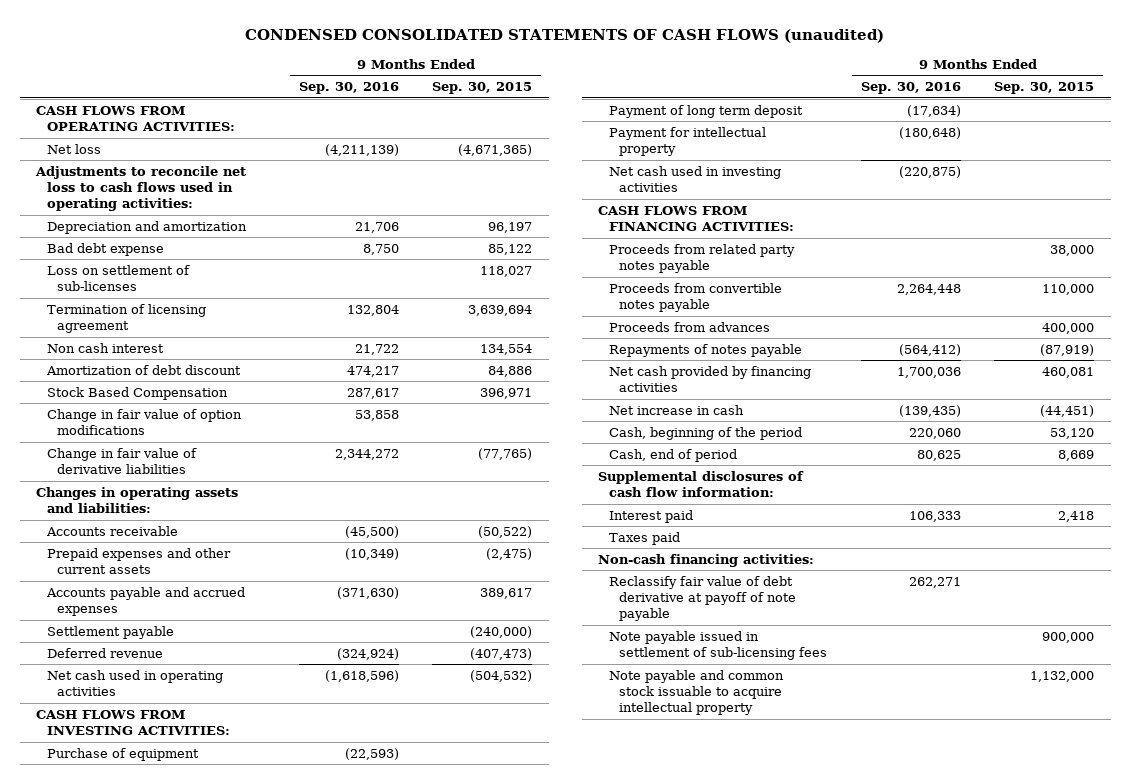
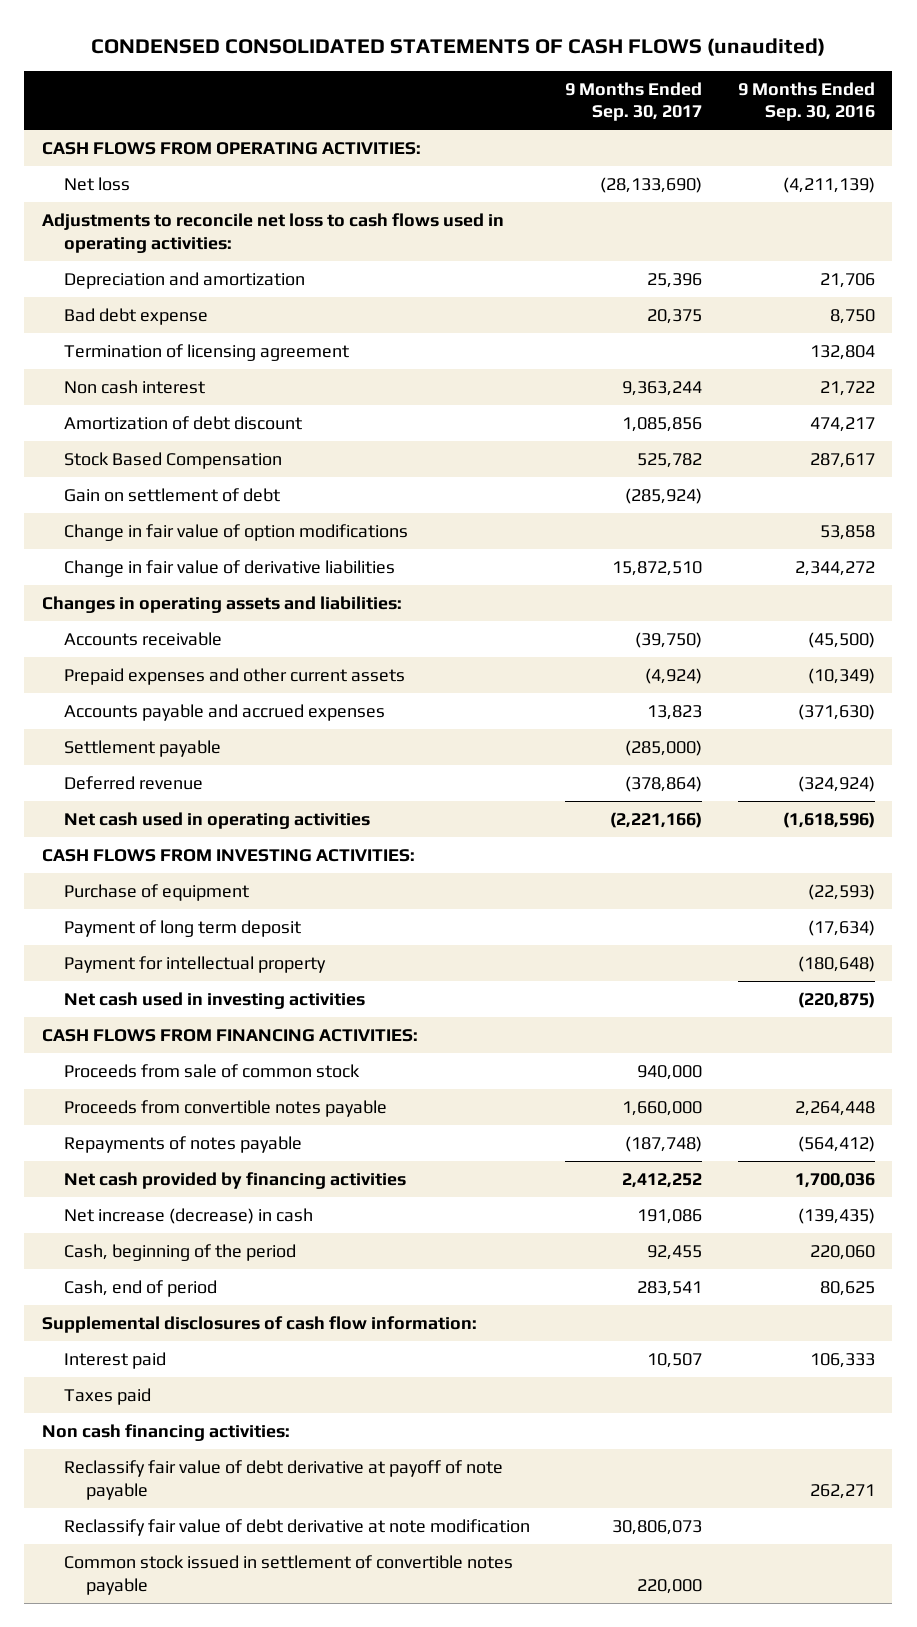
[432,82,533,95] Sep. 30, 2015 -> none
none -> [565,81,703,122] 9 Months Ended Sep. 30, 2017
[46,264,190,292] Loss on settlement of sub-licenses -> none
none -> [64,488,281,503] Gain on settlement of debt
[608,243,795,274] Proceeds from related party notes payable -> none
none -> [64,1064,361,1079] Proceeds from sale of common stock
[608,321,770,332] Proceeds from advances -> none
[608,404,744,415] Net increase in cash -> [64,1208,314,1225] Net increase (decrease) in cash
[598,553,815,567] Non-cash financing activities: -> [42,1424,291,1442] Non cash financing activities:
[608,630,828,661] Note payable issued in settlement of sub-licensing fees -> none
[608,669,784,716] Note payable and common stock issuable to acquire intellectual property -> none
none -> [64,1519,531,1537] Reclassify fair value of debt derivative at note modification
none -> [64,1555,514,1595] Common stock issued in settlement of convertible notes payable

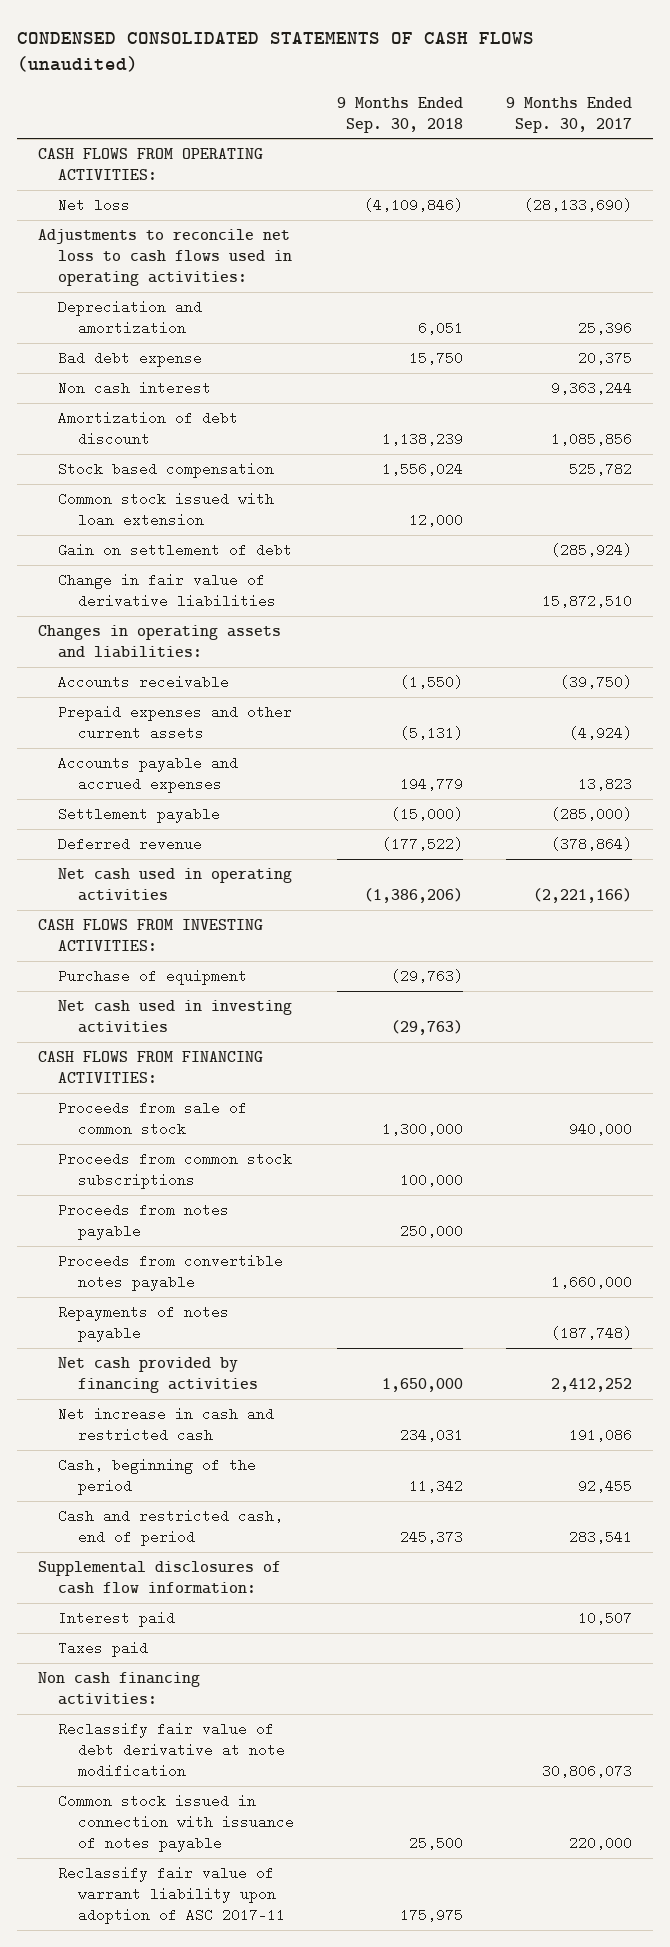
[737,81,875,122] 9 Months Ended Sep. 30, 2016 -> none
none -> [337,96,464,133] 9 Months Ended Sep. 30, 2018
[64,344,350,362] Termination of licensing agreement -> none
[64,452,283,470] Stock Based Compensation -> [58,462,275,479] Stock based compensation
none -> [58,492,275,528] Common stock issued with loan extension
[64,524,409,542] Change in fair value of option modifications -> none
[64,920,302,938] Payment of long term deposit -> none
[64,956,327,974] Payment for intellectual property -> none
none -> [58,1152,293,1190] Proceeds from common stock subscriptions
none -> [58,1203,230,1241] Proceeds from notes payable
[64,1208,314,1225] Net increase (decrease) in cash -> [58,1407,275,1443] Net increase in cash and restricted cash
[64,1280,218,1298] Cash, end of period -> [58,1509,284,1547] Cash and restricted cash, end of period
[64,1460,504,1500] Reclassify fair value of debt derivative at payoff of note payable -> none
[64,1555,514,1595] Common stock issued in settlement of convertible notes payable -> [58,1794,295,1853] Common stock issued in connection with issuance of notes payable
none -> [58,1866,286,1925] Reclassify fair value of warrant liability upon adoption of ASC 2017-11

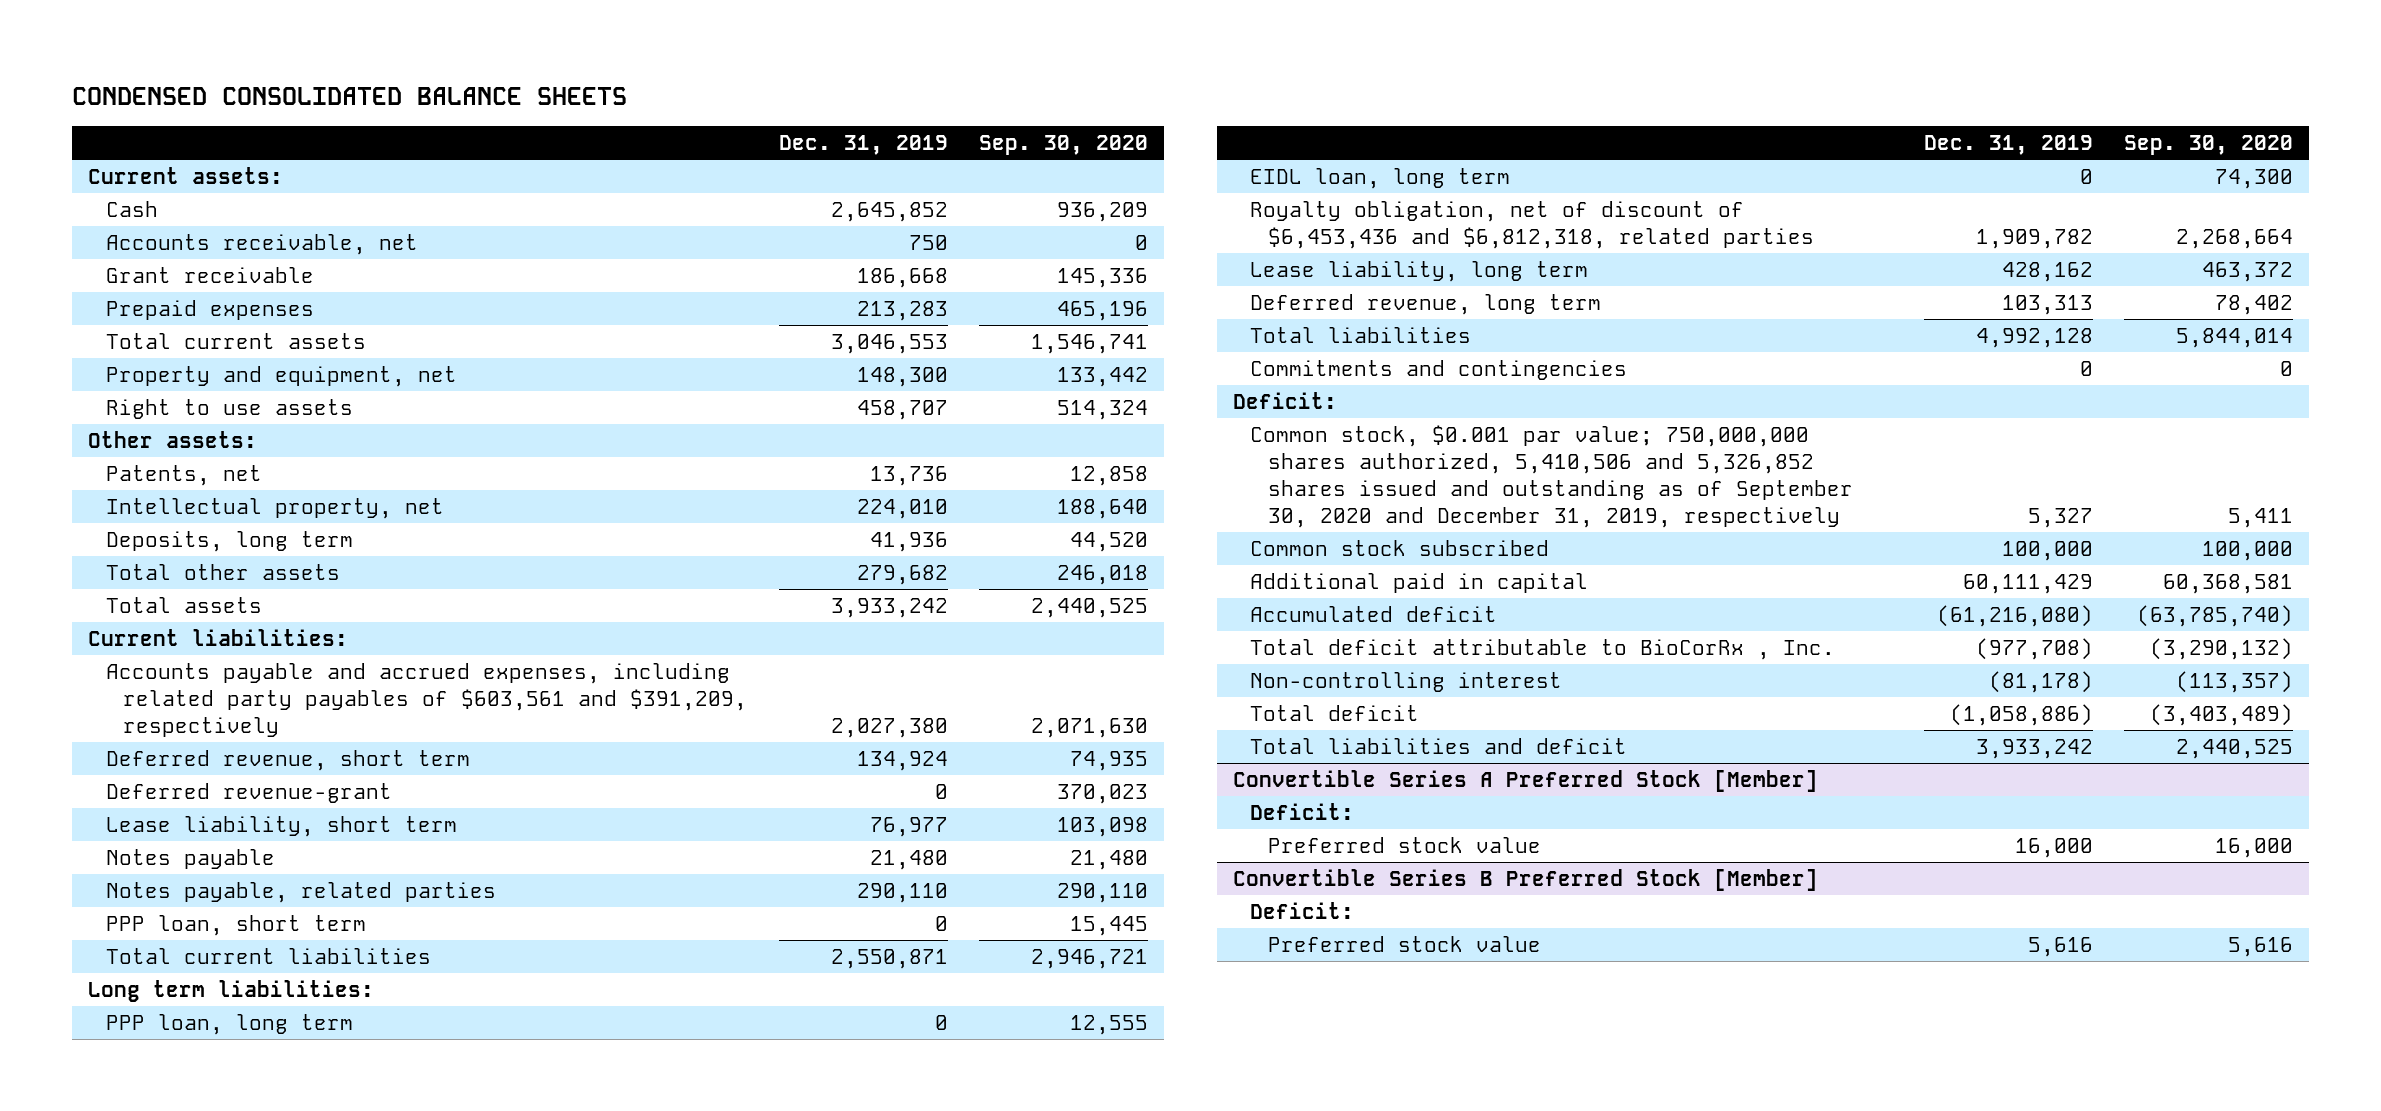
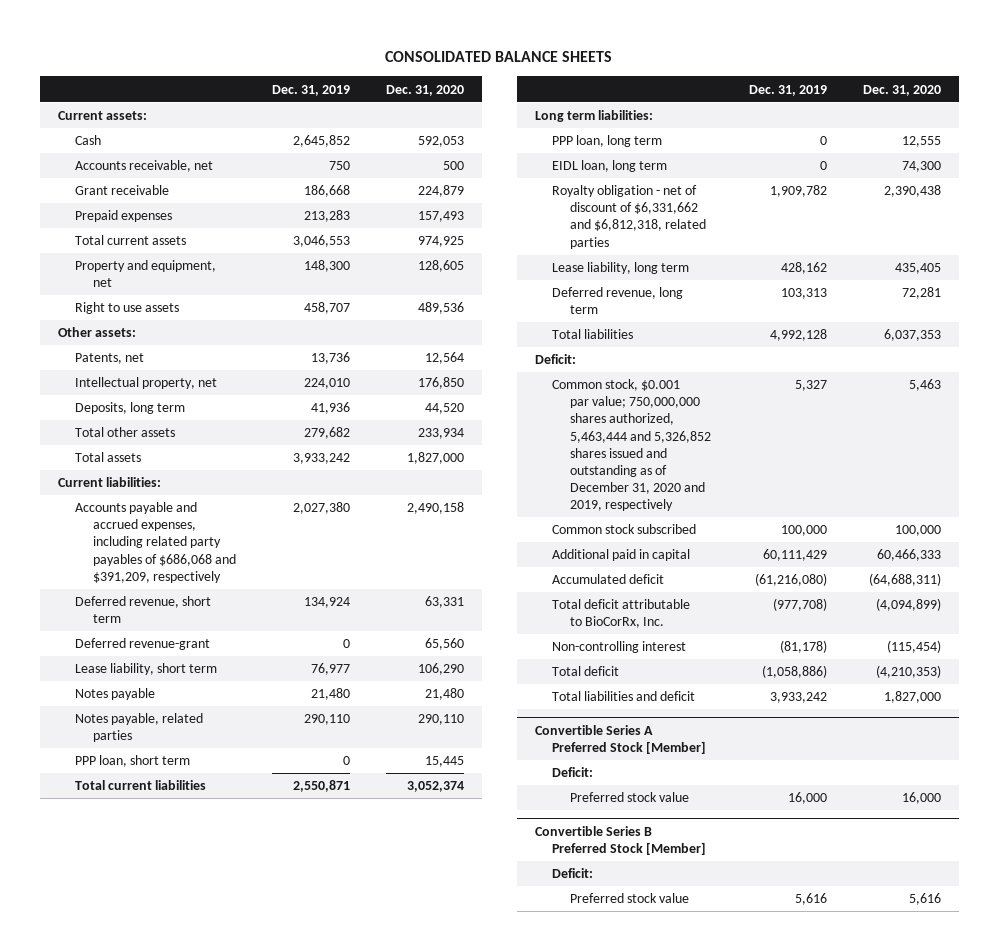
[72,87,628,106] CONDENSED CONSOLIDATED BALANCE SHEETS -> [385,51,613,63] CONSOLIDATED BALANCE SHEETS
[979,135,1149,156] Sep. 30, 2020 -> none
none -> [385,84,464,96] Dec. 31, 2020
[105,662,748,738] Accounts payable and accrued expenses, including related party payables of $603,561 and $391,209, respectively -> [75,502,236,583] Accounts payable and accrued expenses, including related party payables of $686,068 and $391,209, respectively
[1250,200,1815,249] Royalty obligation, net of discount of $6,453,436 and $6,812,318, related parties -> [552,185,706,249] Royalty obligation - net of discount of $6,331,662 and $6,812,318, related parties
[1250,359,1628,380] Commitments and contingencies -> none
[1250,424,1854,529] Common stock, $0.001 par value; 750,000,000 shares authorized, 5,410,506 and 5,326,852 shares issued and outstanding as of September 30, 2020 and December 31, 2019, respectively -> [552,379,711,511] Common stock, $0.001 par value; 750,000,000 shares authorized, 5,463,444 and 5,326,852 shares issued and outstanding as of December 31, 2020 and 2019, respectively
[1250,638,1836,660] Total deficit attributable to BioCorRx , Inc. -> [552,599,691,629] Total deficit attributable to BioCorRx, Inc.

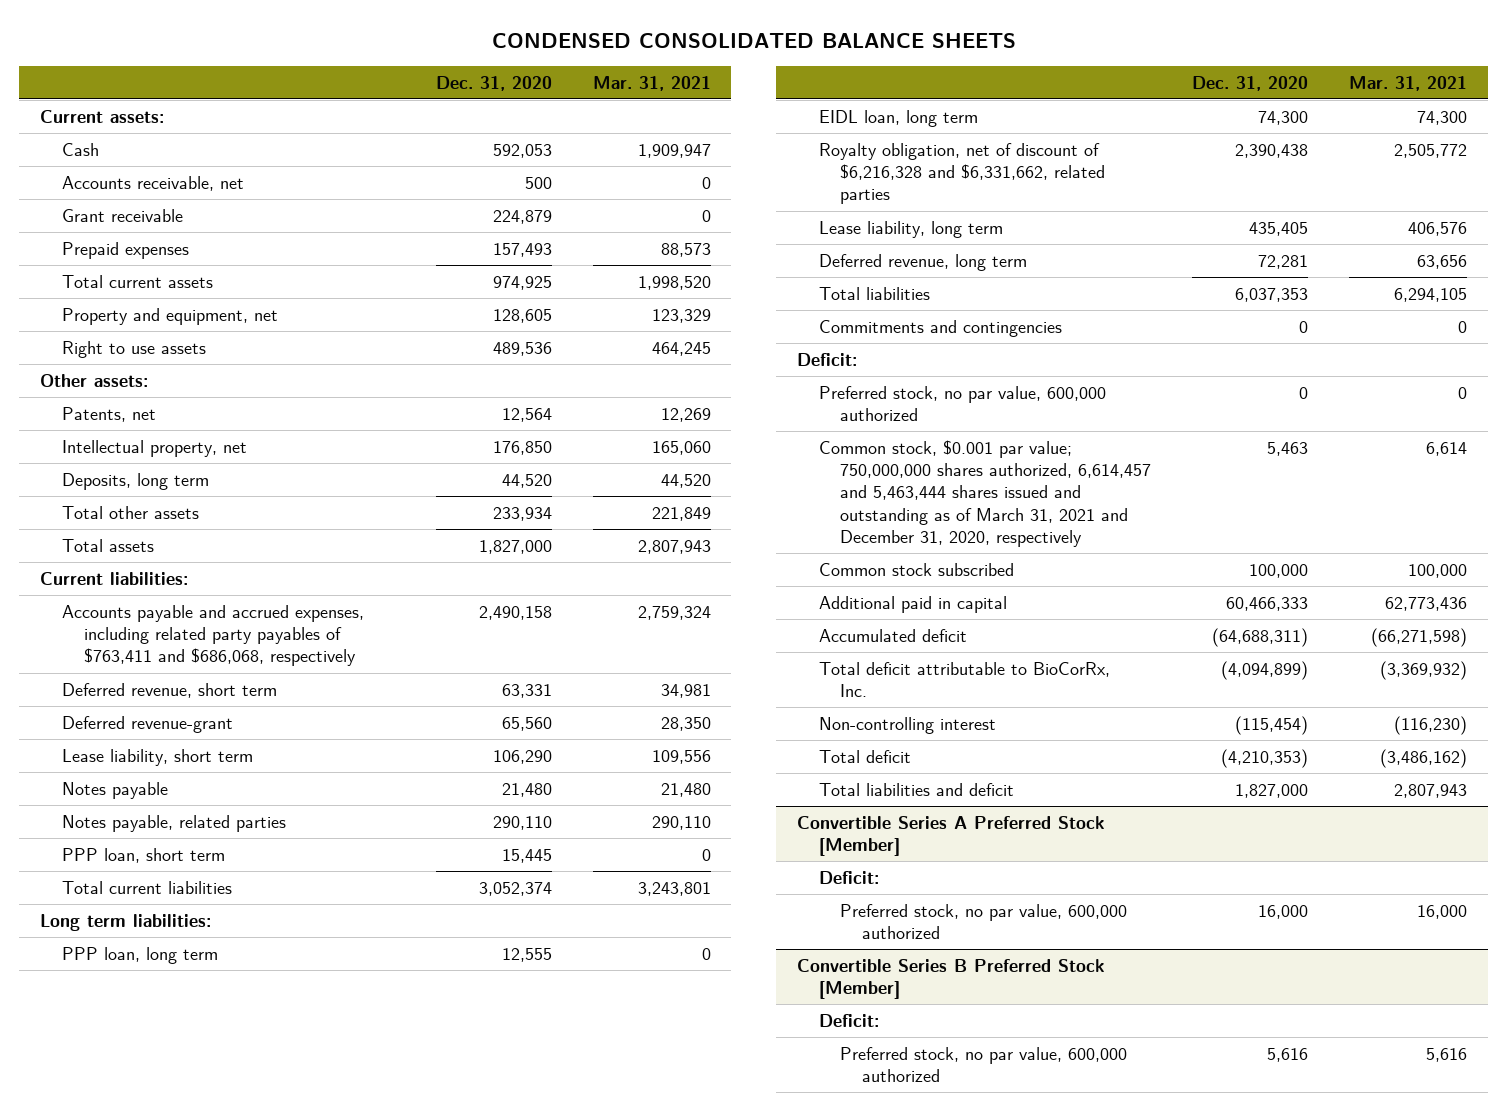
[385,51,613,63] CONSOLIDATED BALANCE SHEETS -> [491,32,1016,48] CONDENSED CONSOLIDATED BALANCE SHEETS
[271,84,350,96] Dec. 31, 2019 -> none
none -> [592,75,711,91] Mar. 31, 2021
[75,502,236,583] Accounts payable and accrued expenses, including related party payables of $686,068 and $391,209, respectively -> [61,604,364,667] Accounts payable and accrued expenses, including related party payables of $763,411 and $686,068, respectively
[552,185,706,249] Royalty obligation - net of discount of $6,331,662 and $6,812,318, related parties -> [818,142,1106,205] Royalty obligation, net of discount of $6,216,328 and $6,331,662, related parties
none -> [818,319,1062,337] Commitments and contingencies
none -> [818,385,1106,422] Preferred stock, no par value, 600,000 authorized
[552,379,711,511] Common stock, $0.001 par value; 750,000,000 shares authorized, 5,463,444 and 5,326,852 shares issued and outstanding as of December 31, 2020 and 2019, respectively -> [818,439,1152,547] Common stock, $0.001 par value; 750,000,000 shares authorized, 6,614,457 and 5,463,444 shares issued and outstanding as of March 31, 2021 and December 31, 2020, respectively
[569,792,689,803] Preferred stock value -> [840,903,1128,940] Preferred stock, no par value, 600,000 authorized
[569,893,689,904] Preferred stock value -> [840,1046,1128,1083] Preferred stock, no par value, 600,000 authorized

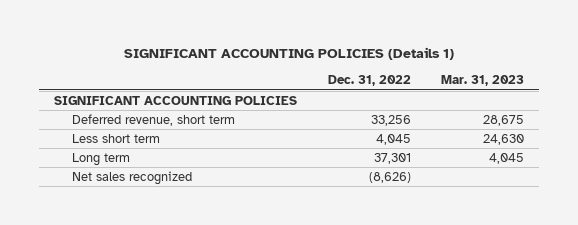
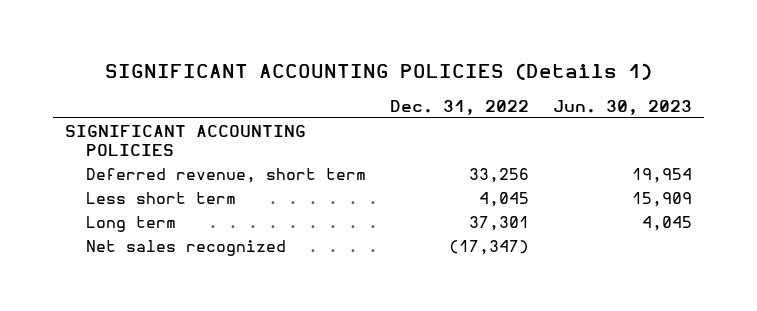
[441,75,525,87] Mar. 31, 2023 -> none
none -> [552,99,692,115] Jun. 30, 2023
[368,171,411,183] (8,626) -> [448,239,529,255] (17,347)

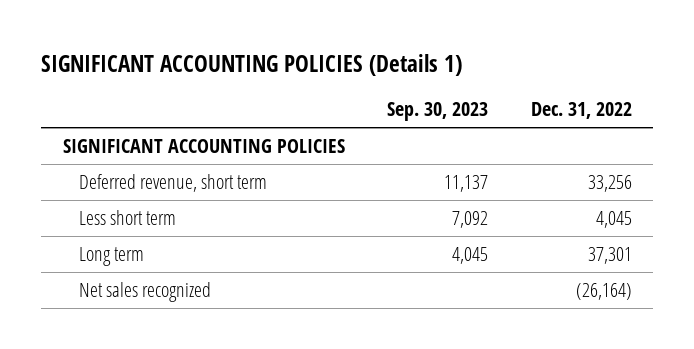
[552,99,692,115] Jun. 30, 2023 -> none
none -> [387,102,489,122] Sep. 30, 2023
[448,239,529,255] (17,347) -> [575,283,632,301] (26,164)

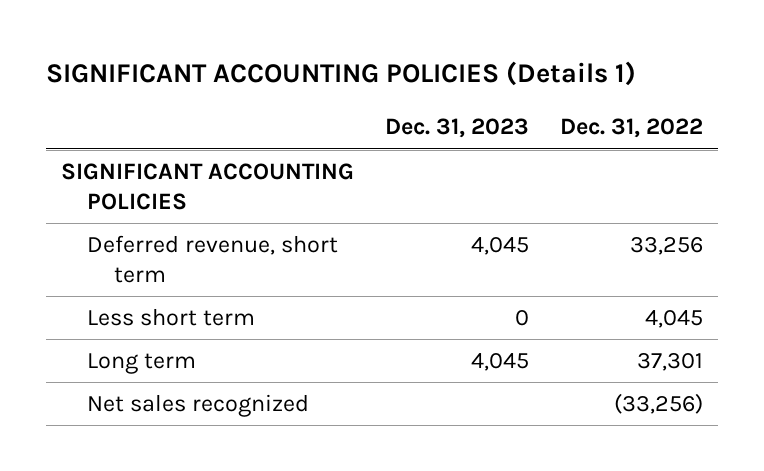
[387,102,489,122] Sep. 30, 2023 -> none
none -> [384,118,529,139] Dec. 31, 2023
[575,283,632,301] (26,164) -> [613,392,703,414] (33,256)

